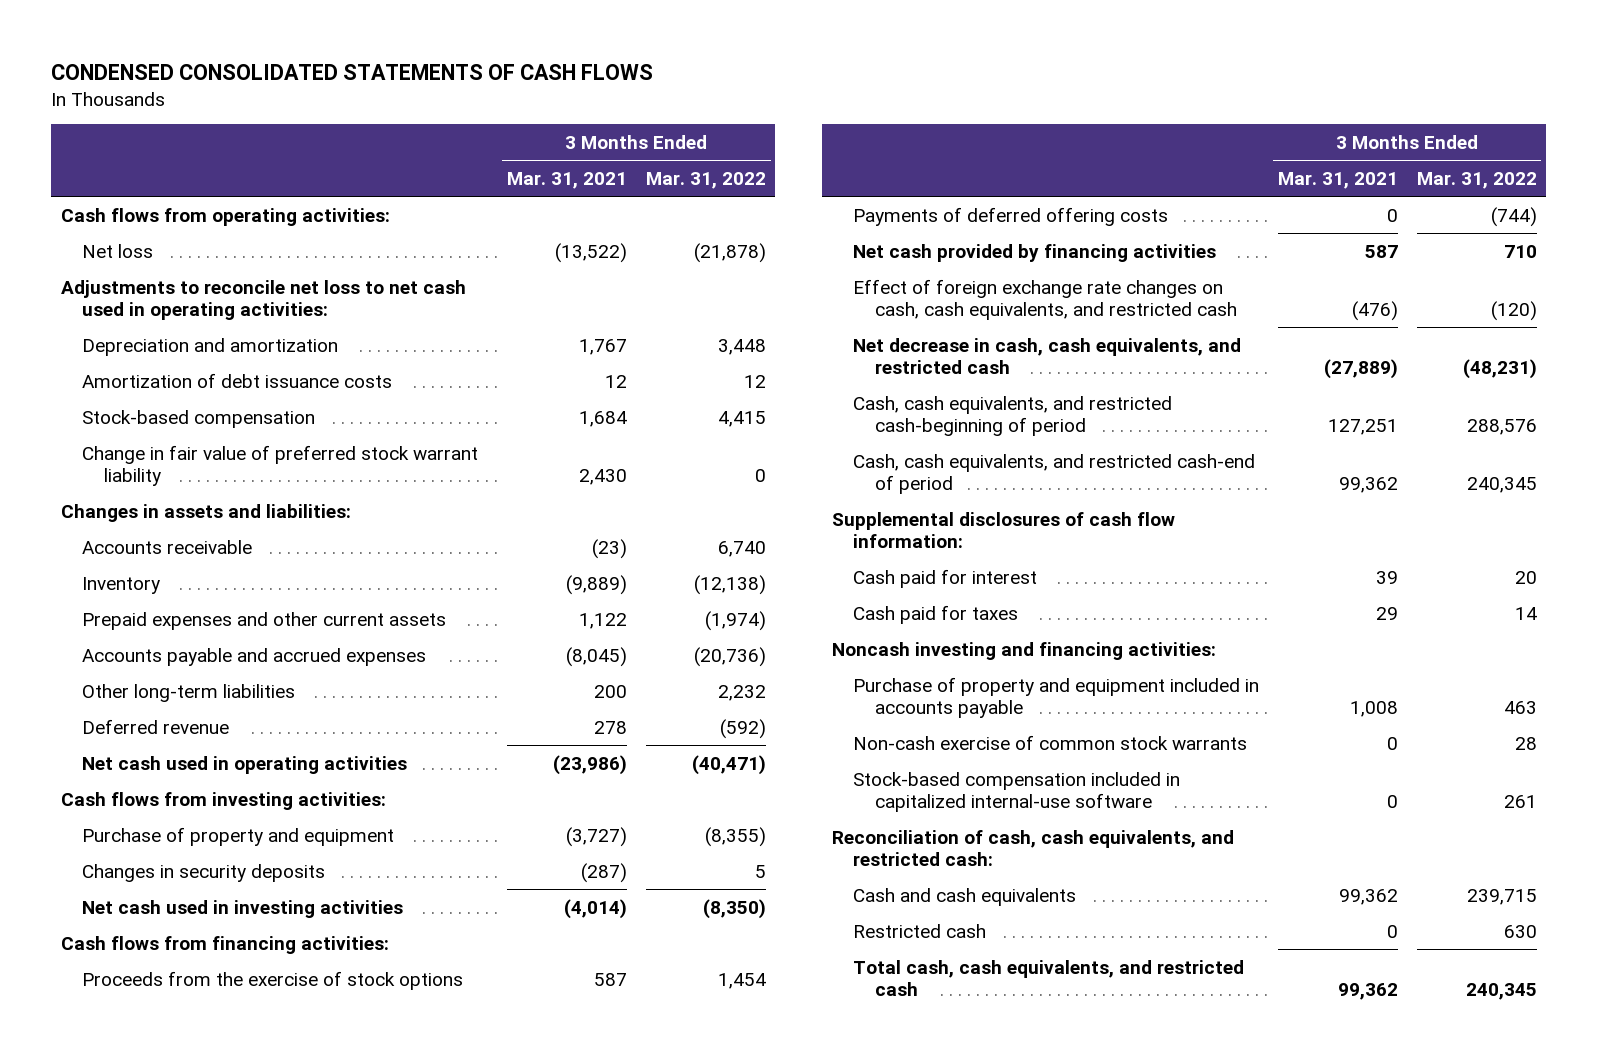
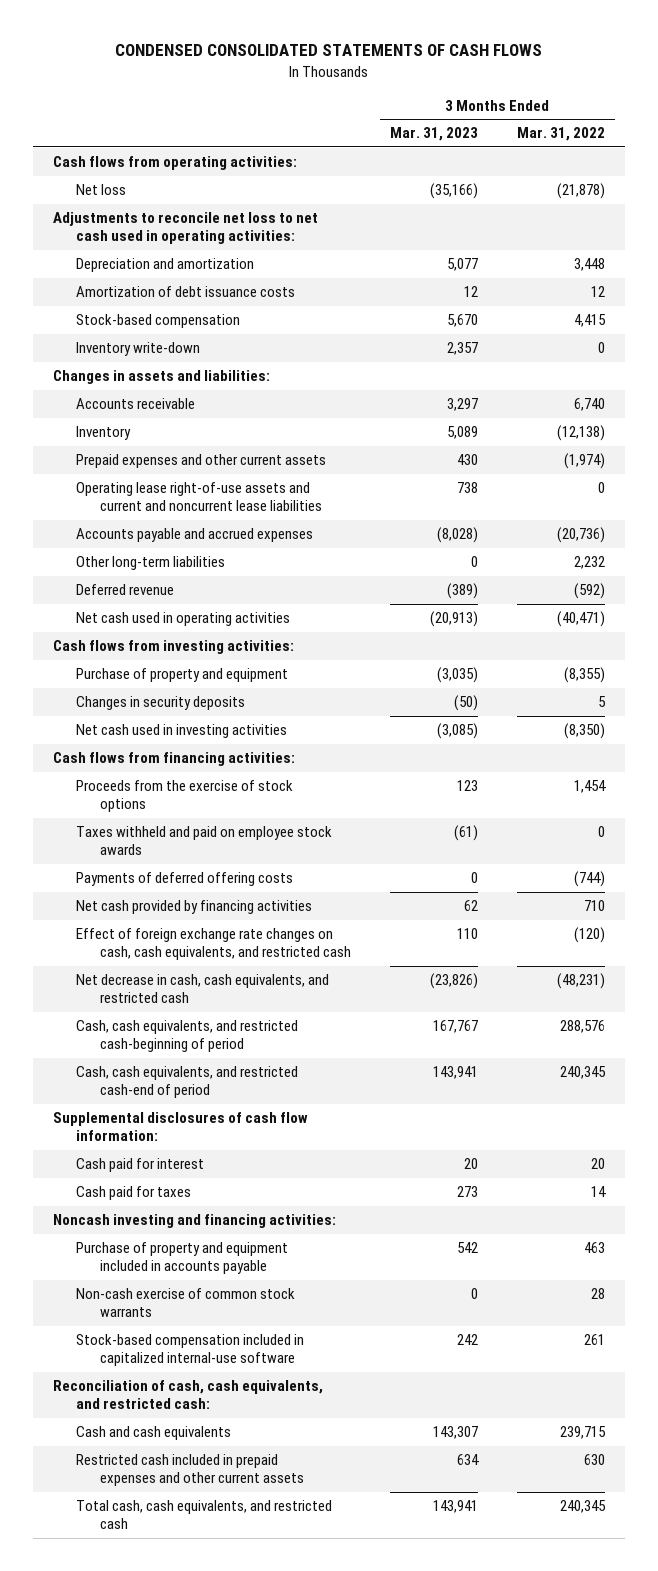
[506,171,627,189] Mar. 31, 2021 -> none
none -> [389,127,478,142] Mar. 31, 2023
[82,444,479,486] Change in fair value of preferred stock warrant liability -> none
none -> [76,342,201,357] Inventory write-down
none -> [76,482,322,512] Operating lease right-of-use assets and current and noncurrent lease liabilities
none -> [76,826,333,856] Taxes withheld and paid on employee stock awards
[853,923,987,938] Restricted cash -> [76,1454,304,1487] Restricted cash included in prepaid expenses and other current assets

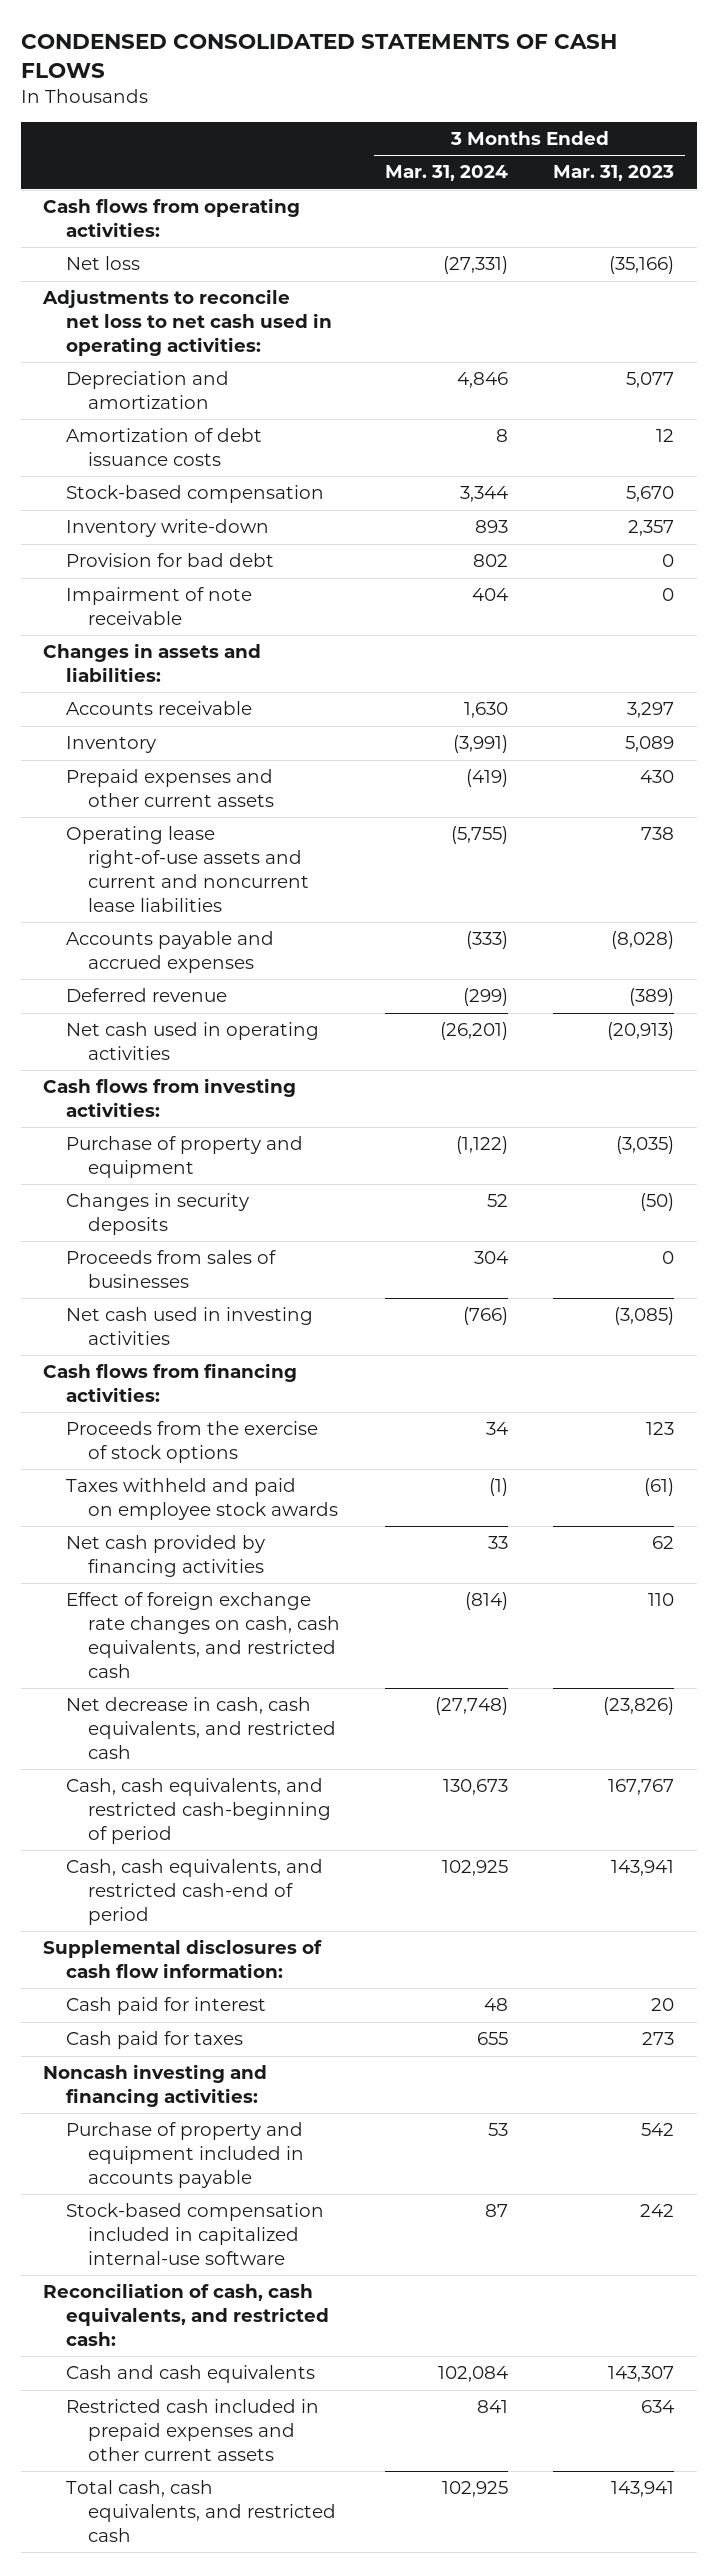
[517,127,606,142] Mar. 31, 2022 -> none
none -> [385,165,509,182] Mar. 31, 2024
none -> [65,553,274,568] Provision for bad debt
none -> [65,587,252,626] Impairment of note receivable
[76,556,226,571] Other long-term liabilities -> none
none -> [65,1250,276,1289] Proceeds from sales of businesses
[76,872,294,887] Payments of deferred offering costs -> none
[76,1288,296,1318] Non-cash exercise of common stock warrants -> none

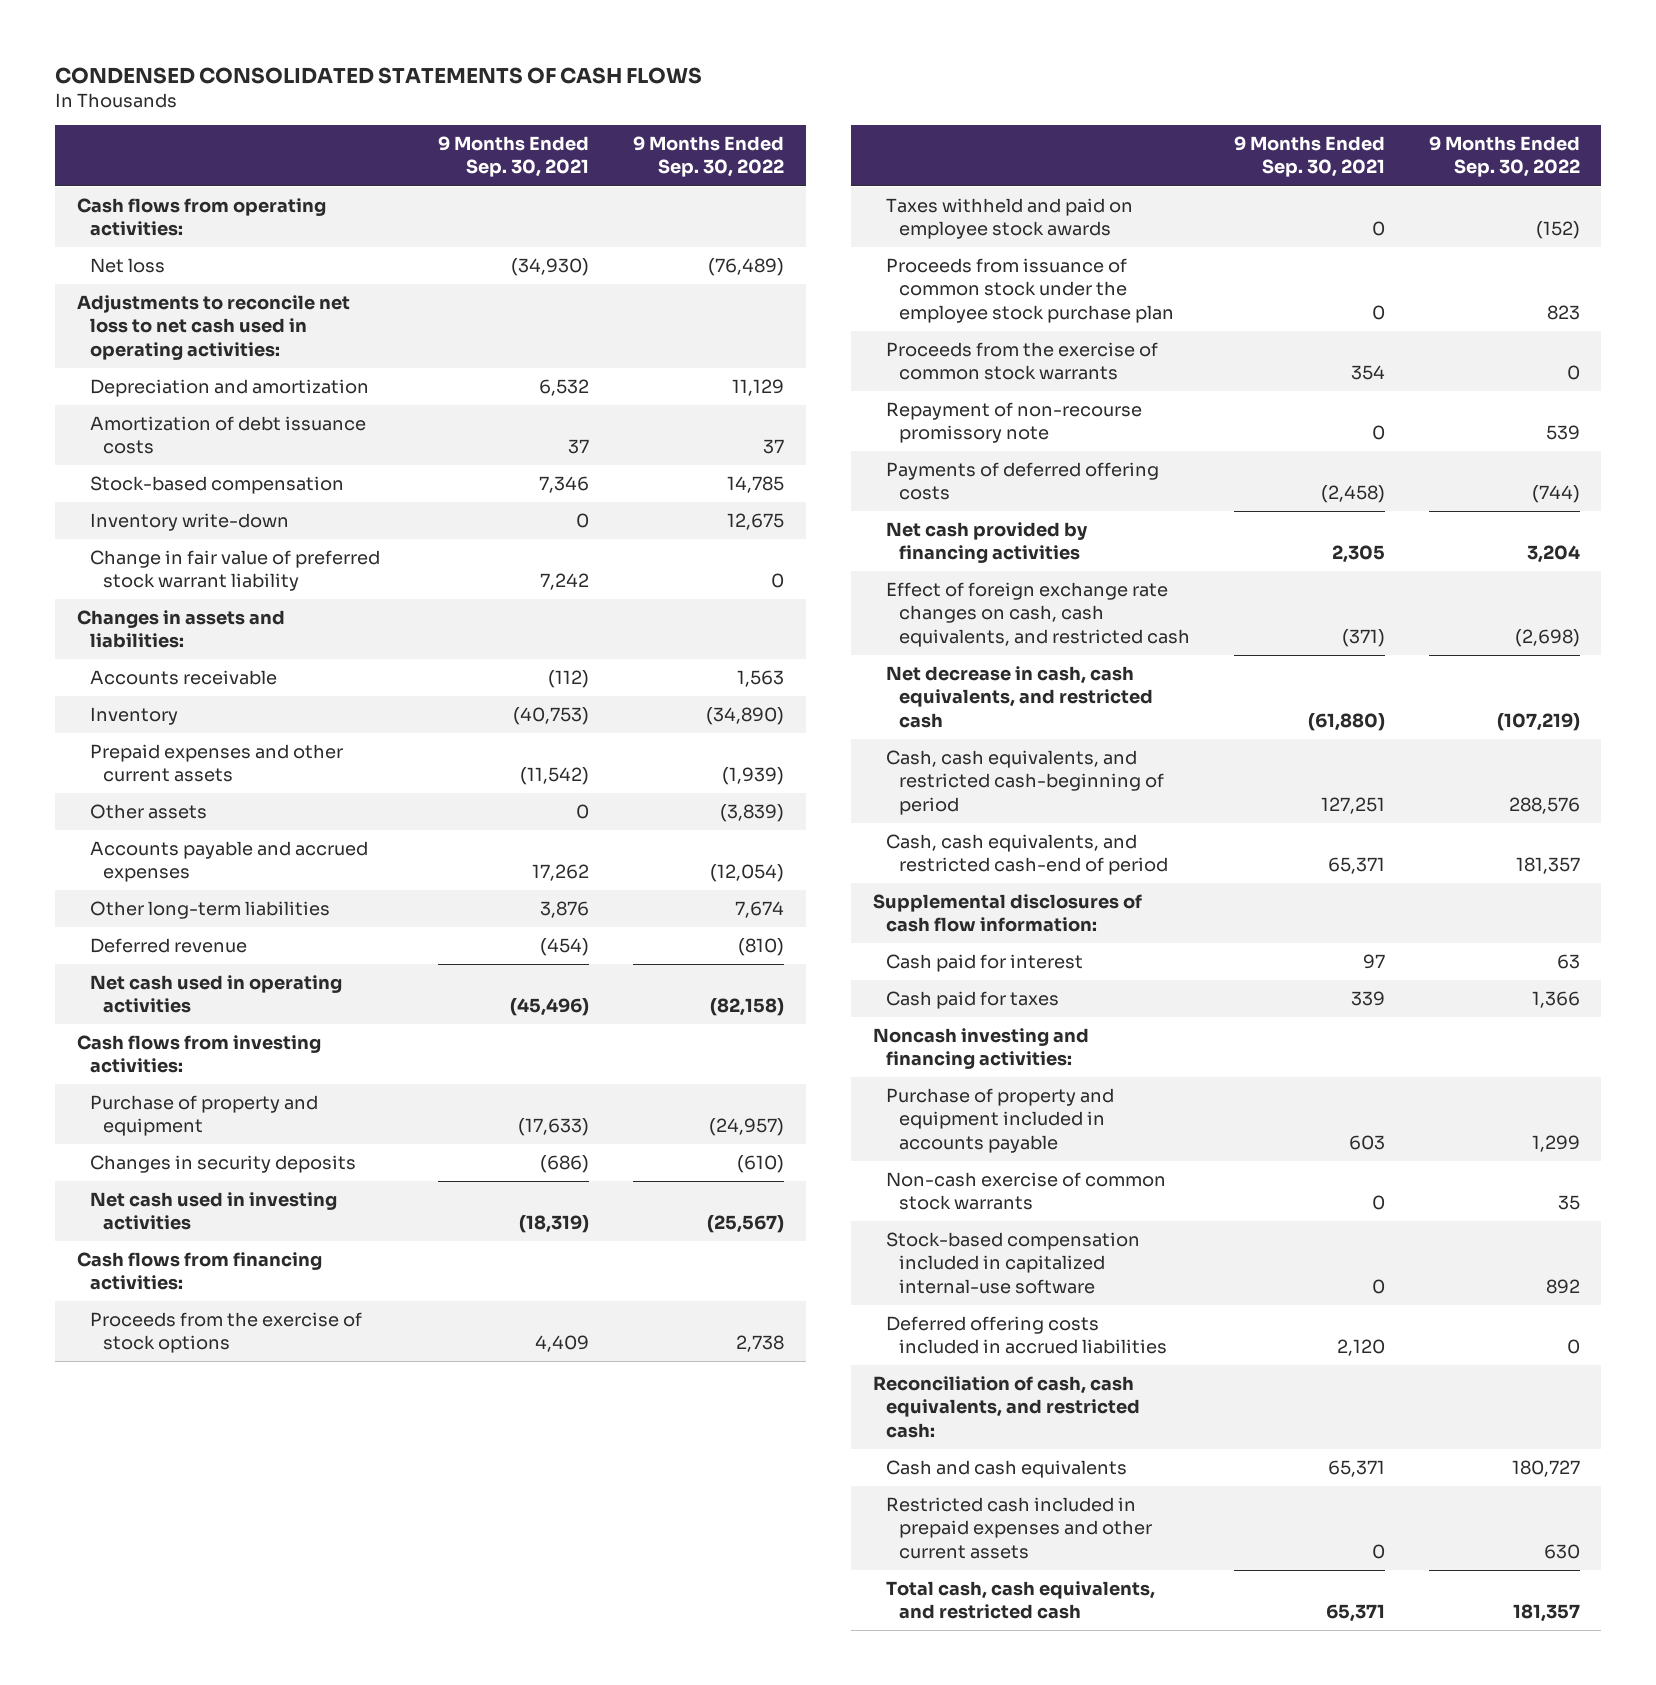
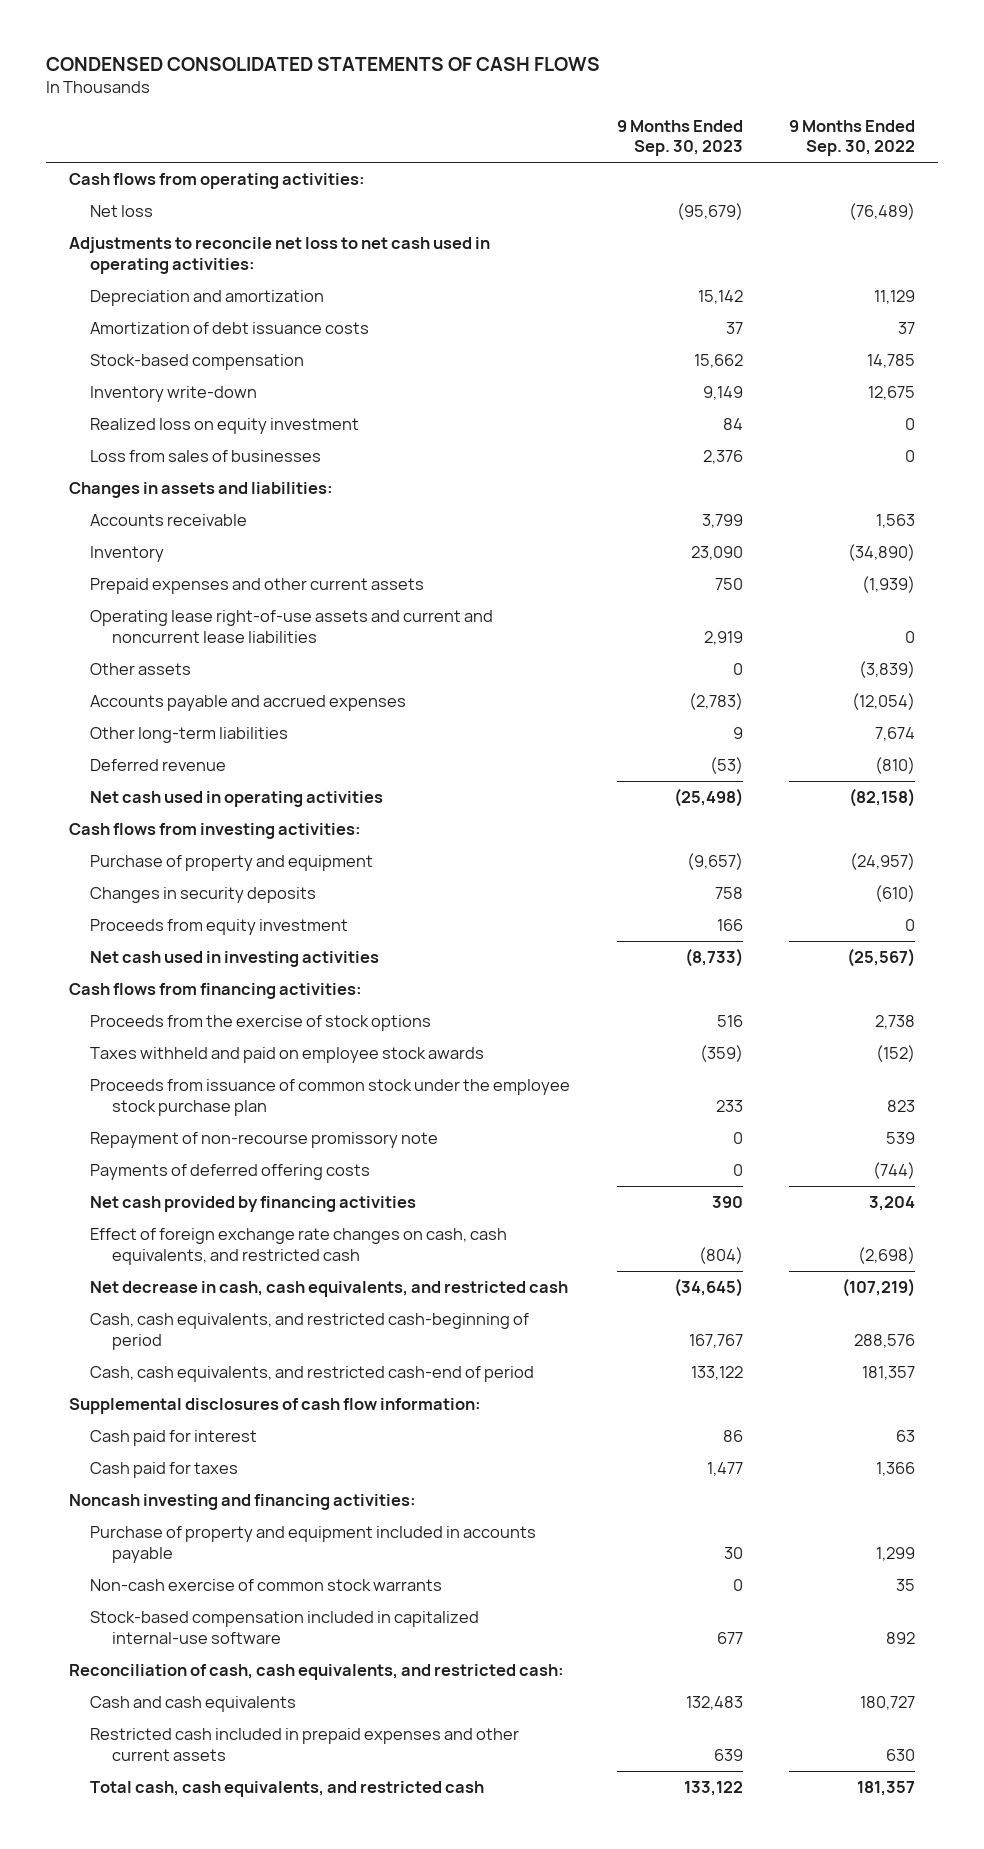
[437,136,589,178] 9 Months Ended Sep. 30, 2021 -> none
none -> [616,119,743,157] 9 Months Ended Sep. 30, 2023
[89,550,380,592] Change in fair value of preferred stock warrant liability -> none
none -> [90,418,360,435] Realized loss on equity investment
none -> [90,450,322,463] Loss from sales of businesses
none -> [90,610,494,643] Operating lease right-of-use assets and current and noncurrent lease liabilities
none -> [90,919,349,936] Proceeds from equity investment
[885,342,1158,381] Proceeds from the exercise of common stock warrants -> none
[885,1316,1167,1355] Deferred offering costs included in accrued liabilities -> none

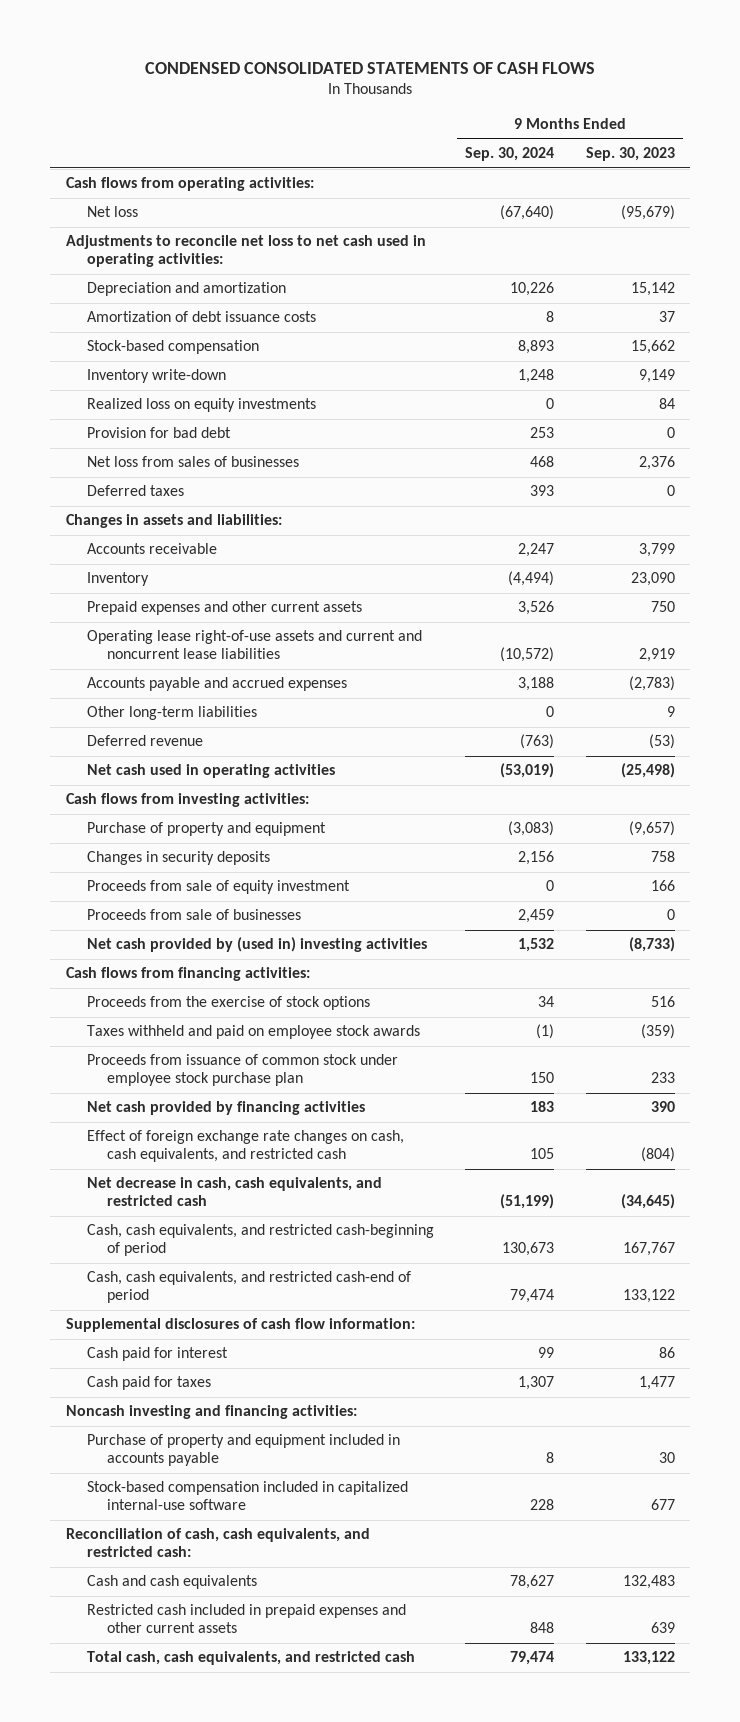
[789,119,916,157] 9 Months Ended Sep. 30, 2022 -> none
none -> [465,147,555,162] Sep. 30, 2024
[90,418,360,435] Realized loss on equity investment -> [86,398,316,413] Realized loss on equity investments
none -> [86,427,231,439] Provision for bad debt
[90,450,322,463] Loss from sales of businesses -> [86,456,299,468] Net loss from sales of businesses
none -> [86,485,184,497] Deferred taxes
[90,663,192,676] Other assets -> none
[90,919,349,936] Proceeds from equity investment -> [86,880,350,895] Proceeds from sale of equity investment
none -> [86,909,301,921] Proceeds from sale of businesses
[90,951,380,968] Net cash used in investing activities -> [86,937,427,953] Net cash provided by (used in) investing activities
[90,1132,439,1149] Repayment of non-recourse promissory note -> none
[90,1164,371,1181] Payments of deferred offering costs -> none
[90,1079,571,1116] Proceeds from issuance of common stock under the employee stock purchase plan -> [86,1054,398,1087] Proceeds from issuance of common stock under employee stock purchase plan
[90,1579,443,1592] Non-cash exercise of common stock warrants -> none

